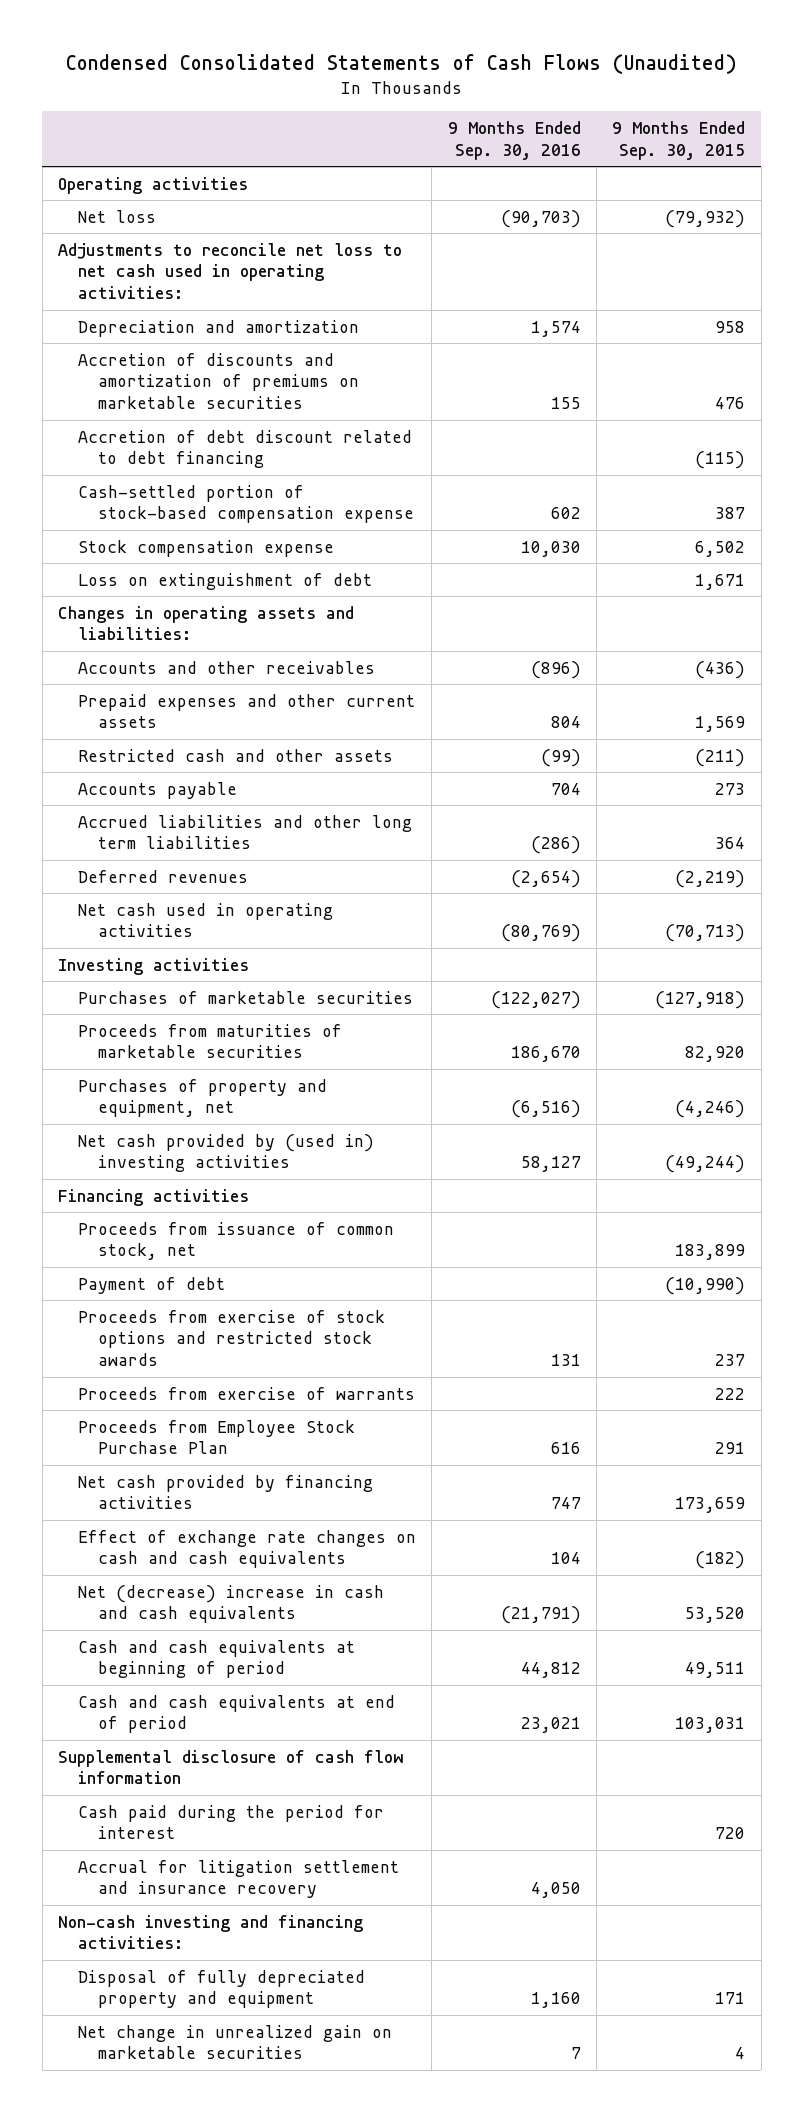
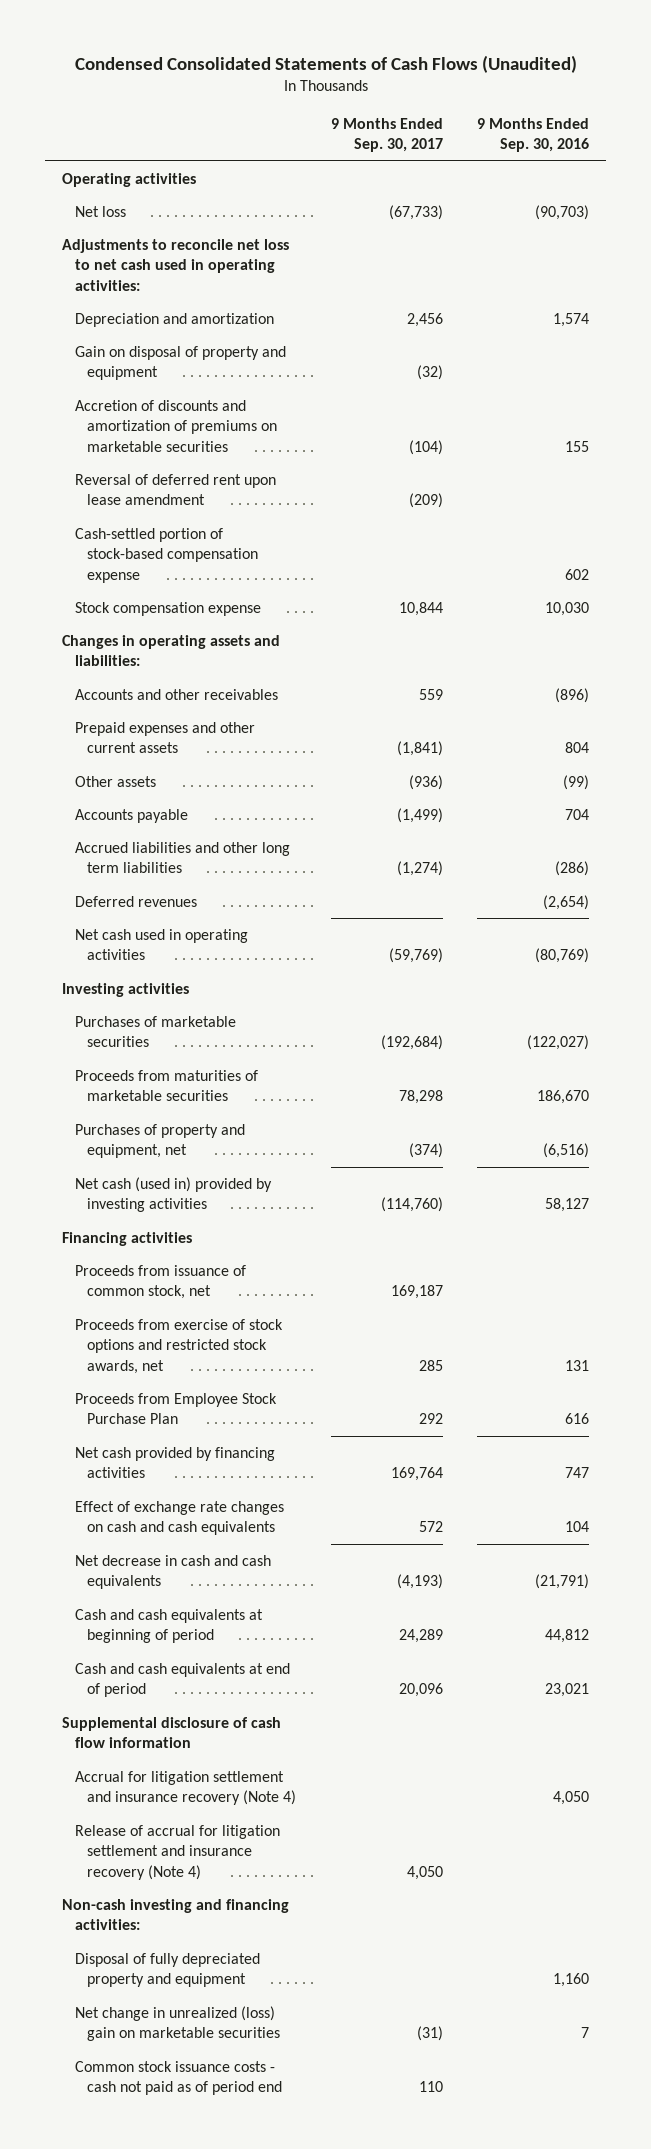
[612,121,746,160] 9 Months Ended Sep. 30, 2015 -> none
none -> [330,117,443,153] 9 Months Ended Sep. 30, 2017
none -> [74,345,286,381] Gain on disposal of property and equipment
[77,429,412,469] Accretion of debt discount related to debt financing -> none
none -> [74,473,276,506] Reversal of deferred rent upon lease amendment
[77,572,372,590] Loss on extinguishment of debt -> none
[77,748,393,762] Restricted cash and other assets -> none
none -> [74,775,156,787] Other assets
[77,1133,374,1173] Net cash provided by (used in) investing activities -> [74,1176,272,1213] Net cash (used in) provided by investing activities
[77,1276,225,1294] Payment of debt -> none
[77,1386,415,1400] Proceeds from exercise of warrants -> none
[77,1309,385,1367] Proceeds from exercise of stock options and restricted stock awards -> [74,1318,283,1374] Proceeds from exercise of stock options and restricted stock awards, net
[77,1584,384,1624] Net (decrease) increase in cash and cash equivalents -> [74,1554,271,1590] Net decrease in cash and cash equivalents
[77,1804,384,1840] Cash paid during the period for interest -> none
[77,1859,399,1899] Accrual for litigation settlement and insurance recovery -> [74,1770,297,1806] Accrual for litigation settlement and insurance recovery (Note 4)
none -> [74,1824,280,1880] Release of accrual for litigation settlement and insurance recovery (Note 4)
[77,2024,392,2060] Net change in unrealized gain on marketable securities -> [74,2005,281,2042] Net change in unrealized (loss) gain on marketable securities
none -> [74,2060,283,2096] Common stock issuance costs - cash not paid as of period end

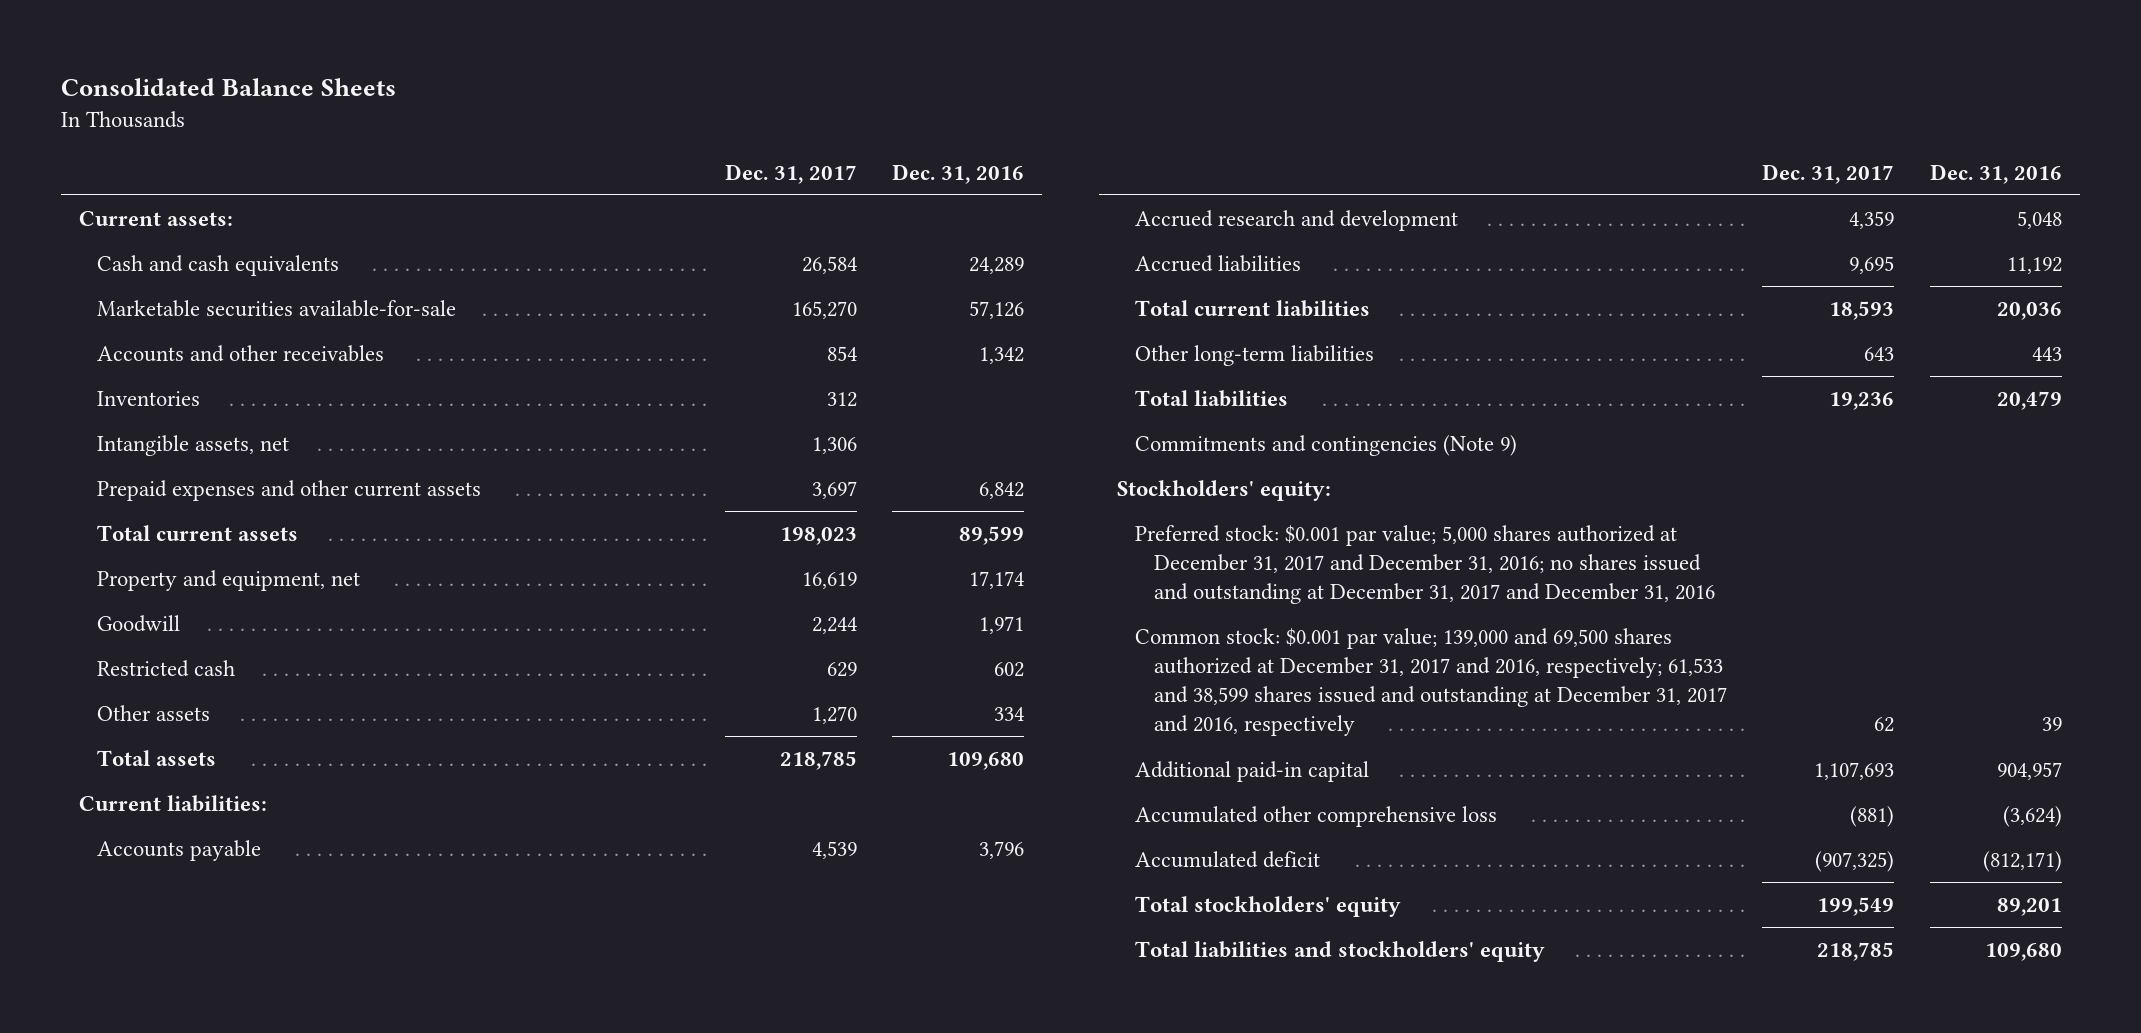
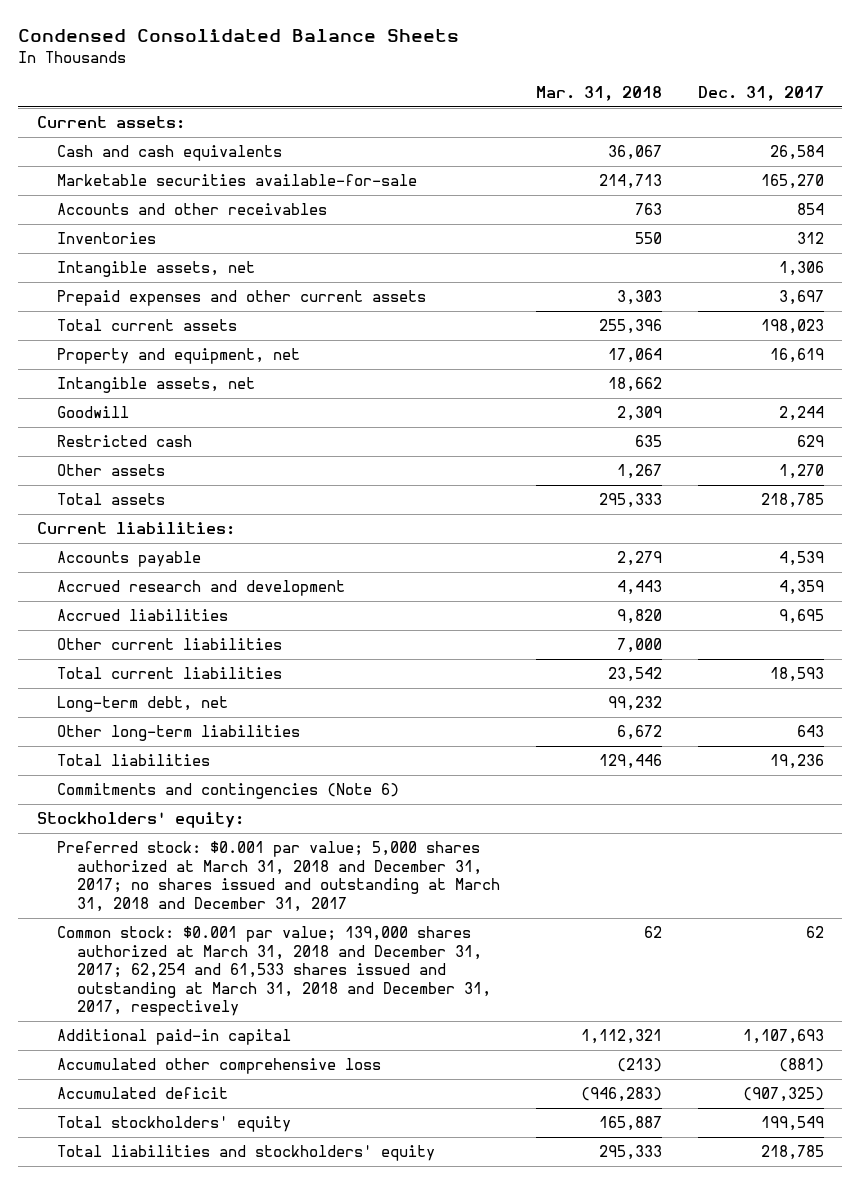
[60,78,396,97] Consolidated Balance Sheets -> [18,29,460,43] Condensed Consolidated Balance Sheets
[892,163,1025,184] Dec. 31, 2016 -> none
none -> [536,86,663,102] Mar. 31, 2018
none -> [56,377,255,394] Intangible assets, net
none -> [56,638,282,651] Other current liabilities
none -> [56,696,228,713] Long-term debt, net
[1135,435,1518,457] Commitments and contingencies (Note 9) -> [56,783,399,800] Commitments and contingencies (Note 6)
[1135,525,1715,605] Preferred stock: $0.001 par value; 5,000 shares authorized at December 31, 2017 and December 31, 2016; no shares issued and outstanding at December 31, 2017 and December 31, 2016 -> [56,841,501,912] Preferred stock: $0.001 par value; 5,000 shares authorized at March 31, 2018 and December 31, 2017; no shares issued and outstanding at March 31, 2018 and December 31, 2017
[1135,628,1727,737] Common stock: $0.001 par value; 139,000 and 69,500 shares authorized at December 31, 2017 and 2016, respectively; 61,533 and 38,599 shares issued and outstanding at December 31, 2017 and 2016, respectively -> [56,926,492,1017] Common stock: $0.001 par value; 139,000 shares authorized at March 31, 2018 and December 31, 2017; 62,254 and 61,533 shares issued and outstanding at March 31, 2018 and December 31, 2017, respectively

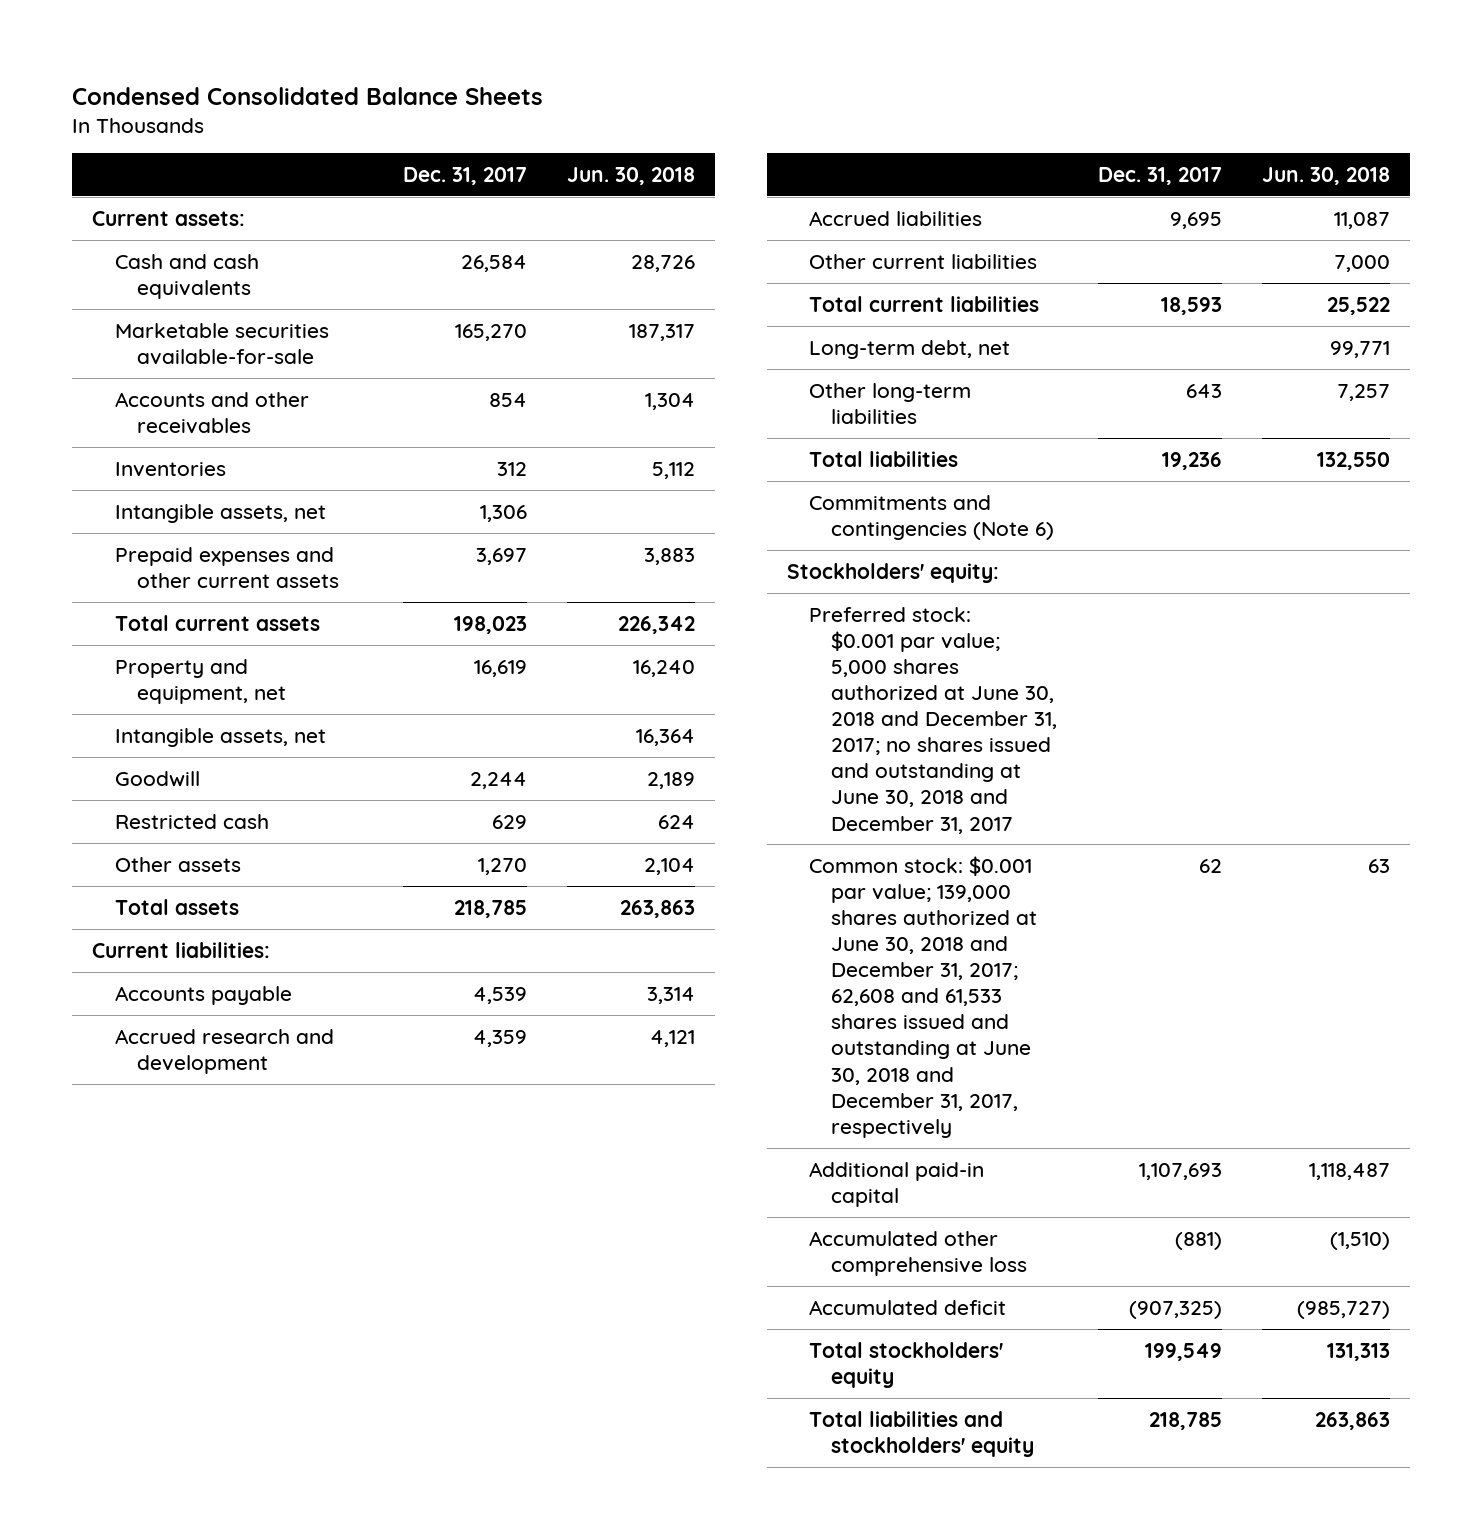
[536,86,663,102] Mar. 31, 2018 -> none
none -> [566,167,695,186] Jun. 30, 2018
[56,841,501,912] Preferred stock: $0.001 par value; 5,000 shares authorized at March 31, 2018 and December 31, 2017; no shares issued and outstanding at March 31, 2018 and December 31, 2017 -> [809,606,1058,834] Preferred stock: $0.001 par value; 5,000 shares authorized at June 30, 2018 and December 31, 2017; no shares issued and outstanding at June 30, 2018 and December 31, 2017
[56,926,492,1017] Common stock: $0.001 par value; 139,000 shares authorized at March 31, 2018 and December 31, 2017; 62,254 and 61,533 shares issued and outstanding at March 31, 2018 and December 31, 2017, respectively -> [809,855,1038,1138] Common stock: $0.001 par value; 139,000 shares authorized at June 30, 2018 and December 31, 2017; 62,608 and 61,533 shares issued and outstanding at June 30, 2018 and December 31, 2017, respectively

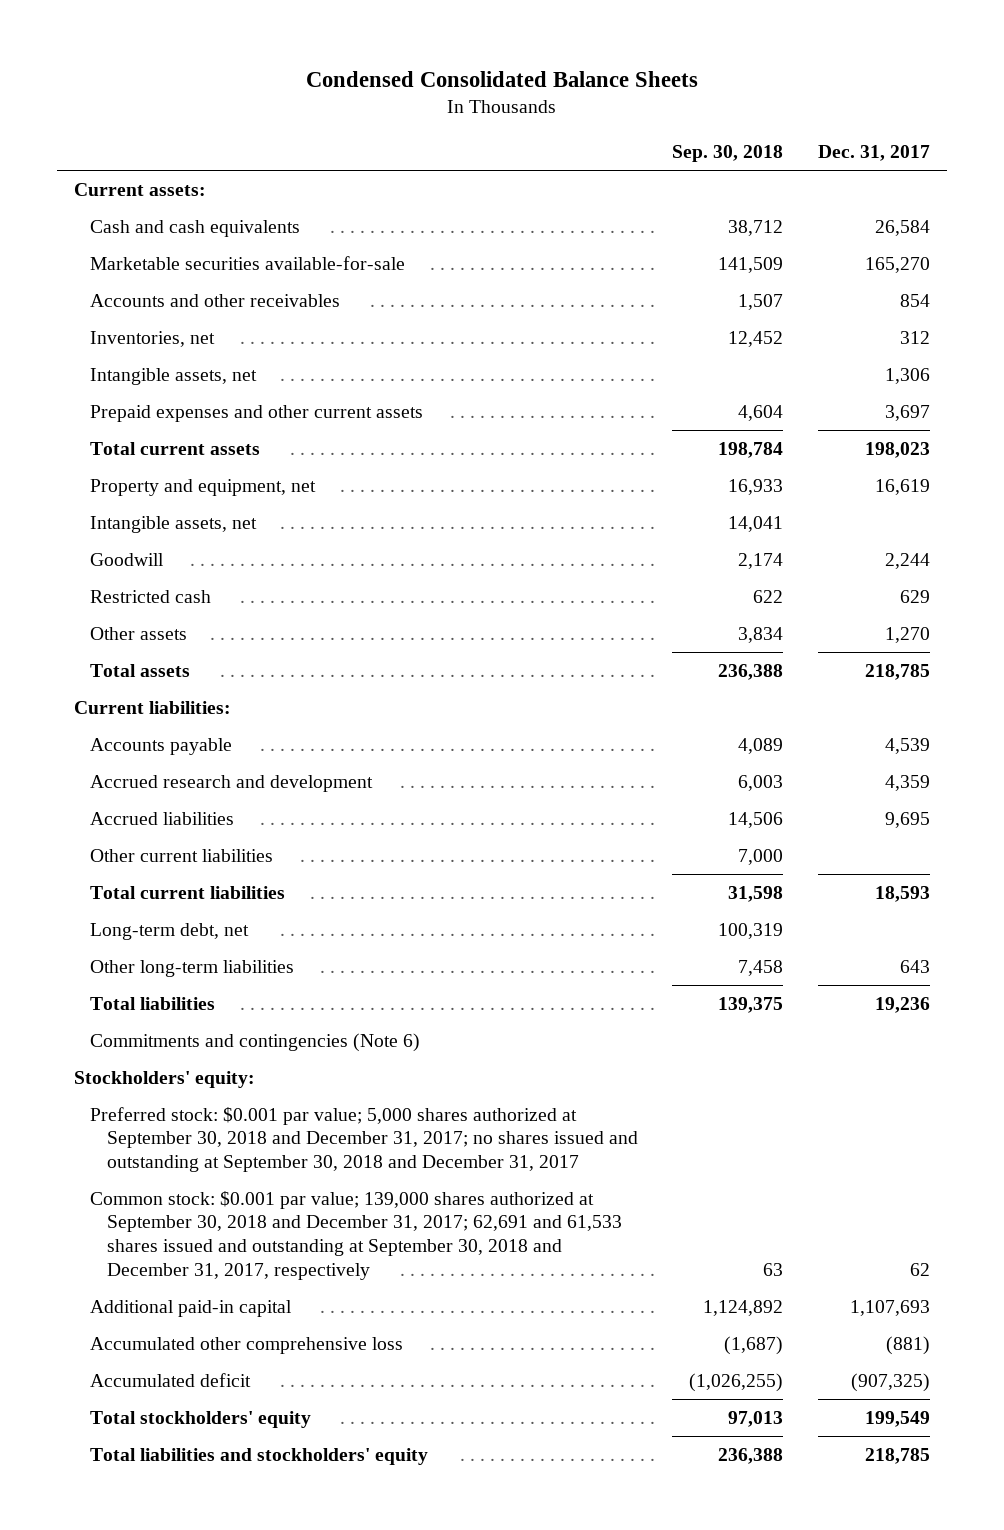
[566,167,695,186] Jun. 30, 2018 -> none
none -> [672,144,784,162] Sep. 30, 2018
[114,461,226,477] Inventories -> [90,330,216,347] Inventories, net
[809,606,1058,834] Preferred stock: $0.001 par value; 5,000 shares authorized at June 30, 2018 and December 31, 2017; no shares issued and outstanding at June 30, 2018 and December 31, 2017 -> [90,1106,638,1173] Preferred stock: $0.001 par value; 5,000 shares authorized at September 30, 2018 and December 31, 2017; no shares issued and outstanding at September 30, 2018 and December 31, 2017
[809,855,1038,1138] Common stock: $0.001 par value; 139,000 shares authorized at June 30, 2018 and December 31, 2017; 62,608 and 61,533 shares issued and outstanding at June 30, 2018 and December 31, 2017, respectively -> [90,1190,622,1280] Common stock: $0.001 par value; 139,000 shares authorized at September 30, 2018 and December 31, 2017; 62,691 and 61,533 shares issued and outstanding at September 30, 2018 and December 31, 2017, respectively

